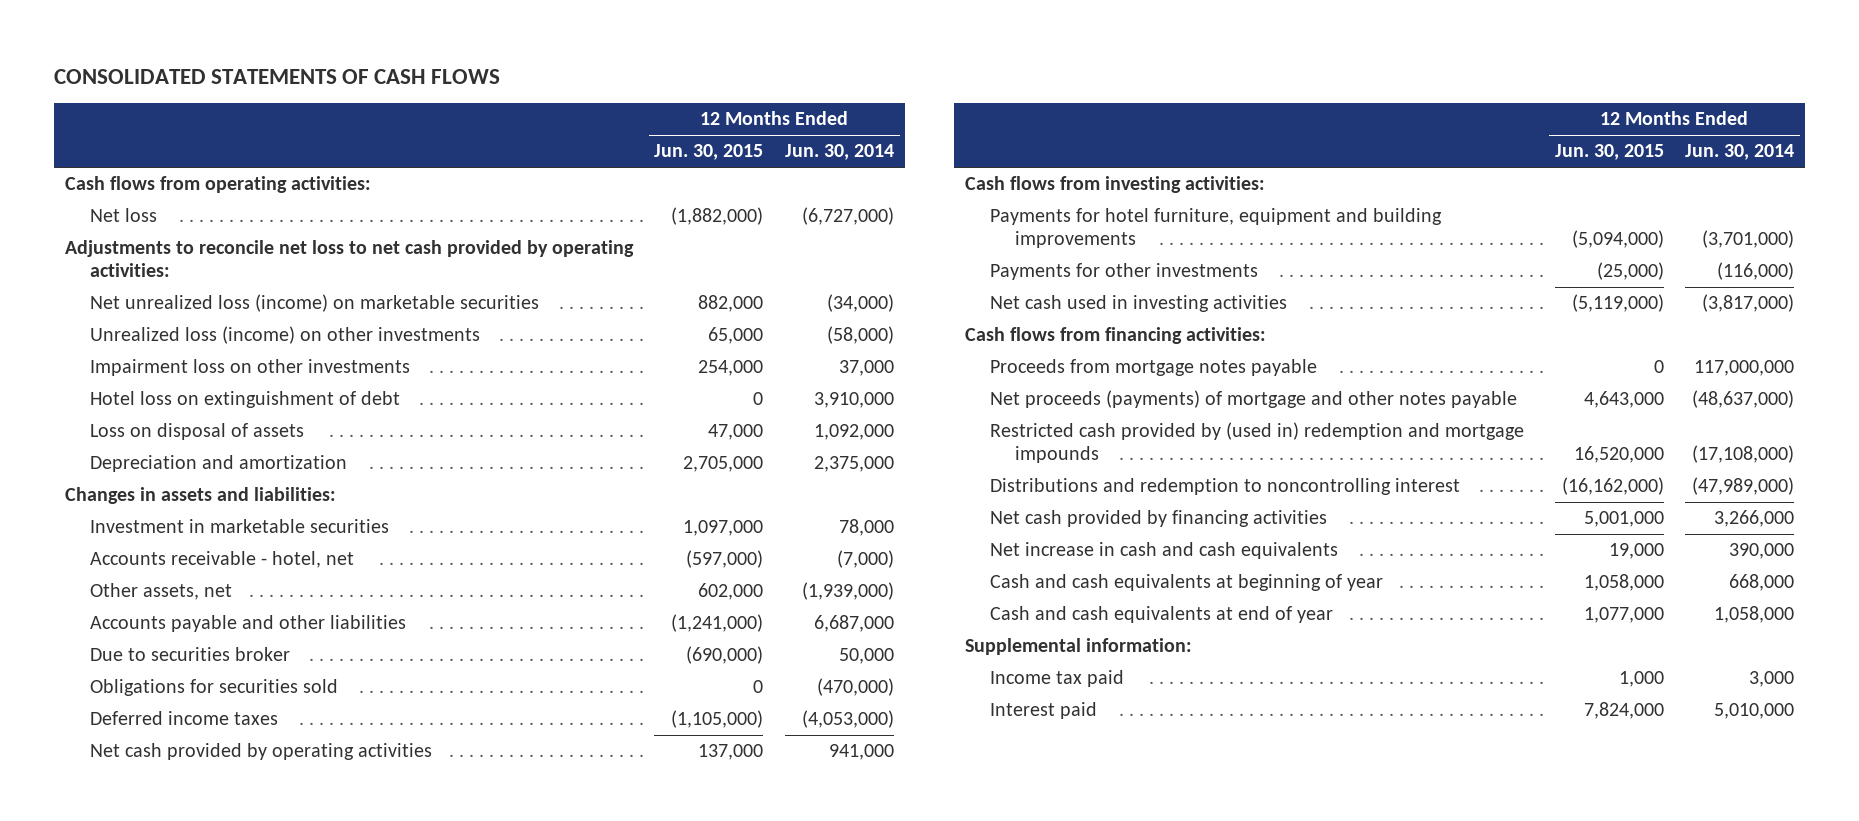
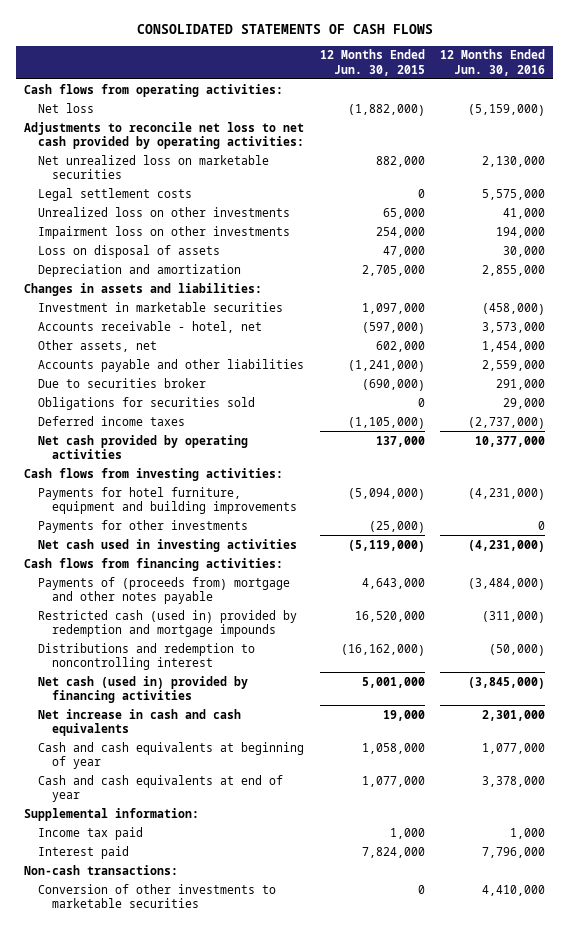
[785,144,895,161] Jun. 30, 2014 -> none
none -> [440,49,546,76] 12 Months Ended Jun. 30, 2016
[89,294,539,313] Net unrealized loss (income) on marketable securities -> [37,154,269,179] Net unrealized loss on marketable securities
none -> [37,187,192,201] Legal settlement costs
[89,326,480,345] Unrealized loss (income) on other investments -> [37,206,290,217] Unrealized loss on other investments
[89,391,400,409] Hotel loss on extinguishment of debt -> none
[989,359,1317,377] Proceeds from mortgage notes payable -> none
[989,390,1517,409] Net proceeds (payments) of mortgage and other notes payable -> [37,576,290,604] Payments of (proceeds from) mortgage and other notes payable
[989,422,1524,463] Restricted cash provided by (used in) redemption and mortgage impounds -> [37,609,297,637] Restricted cash (used in) provided by redemption and mortgage impounds
[989,510,1327,528] Net cash provided by financing activities -> [37,675,248,703] Net cash (used in) provided by financing activities
none -> [24,864,179,875] Non-cash transactions:
none -> [37,883,276,908] Conversion of other investments to marketable securities

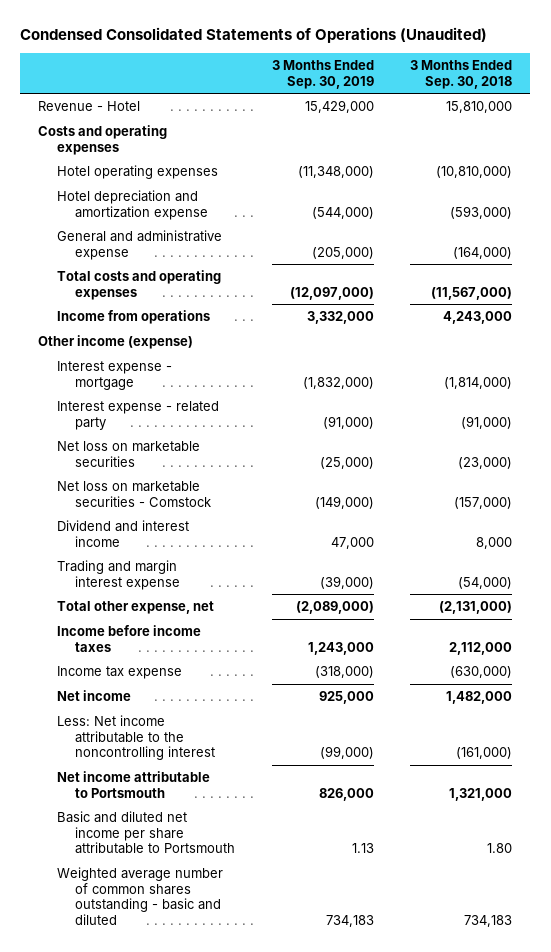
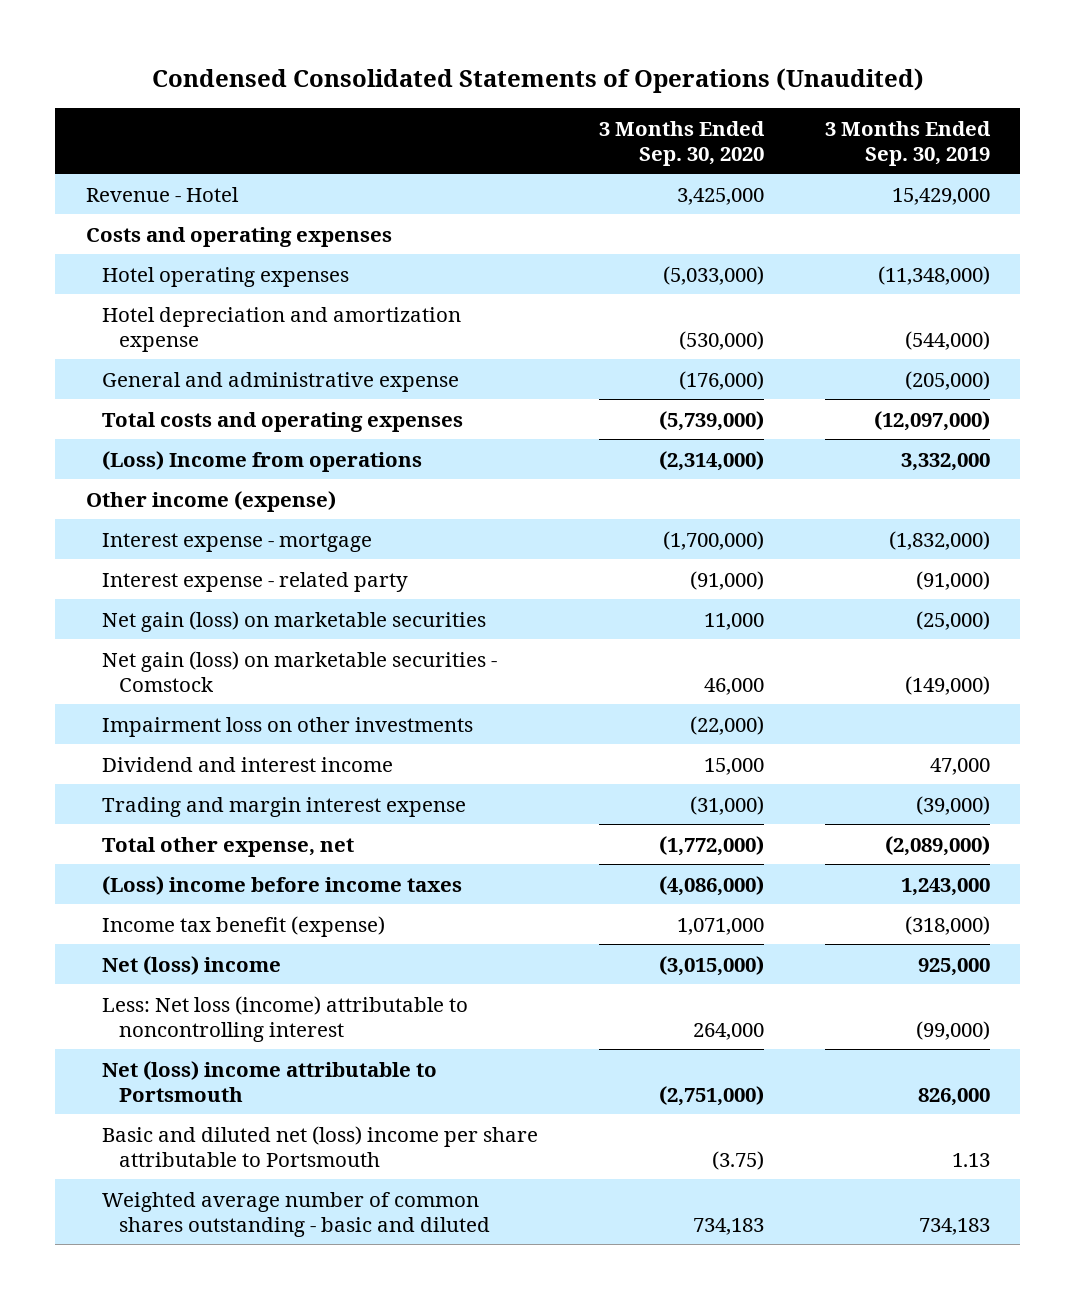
[410,60,513,89] 3 Months Ended Sep. 30, 2018 -> none
none -> [598,120,765,166] 3 Months Ended Sep. 30, 2020
[56,310,210,325] Income from operations -> [102,450,423,472] (Loss) Income from operations
[56,441,200,467] Net loss on marketable securities -> [102,610,487,632] Net gain (loss) on marketable securities
[56,481,212,507] Net loss on marketable securities - Comstock -> [102,650,498,692] Net gain (loss) on marketable securities - Comstock
none -> [102,716,474,737] Impairment loss on other investments
[56,625,201,652] Income before income taxes -> [102,875,463,895] (Loss) income before income taxes
[56,666,182,680] Income tax expense -> [102,915,386,937] Income tax benefit (expense)
[56,690,131,702] Net income -> [102,955,282,975] Net (loss) income
[56,715,216,761] Less: Net income attributable to the noncontrolling interest -> [102,995,469,1042] Less: Net loss (income) attributable to noncontrolling interest
[56,771,210,798] Net income attributable to Portsmouth -> [102,1060,438,1102] Net (loss) income attributable to Portsmouth
[56,811,236,855] Basic and diluted net income per share attributable to Portsmouth -> [102,1125,539,1167] Basic and diluted net (loss) income per share attributable to Portsmouth

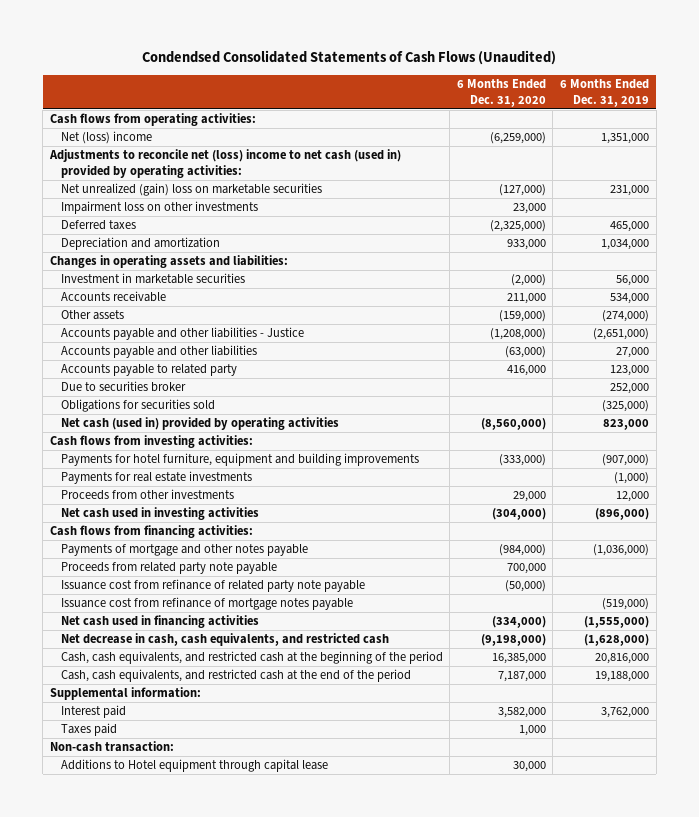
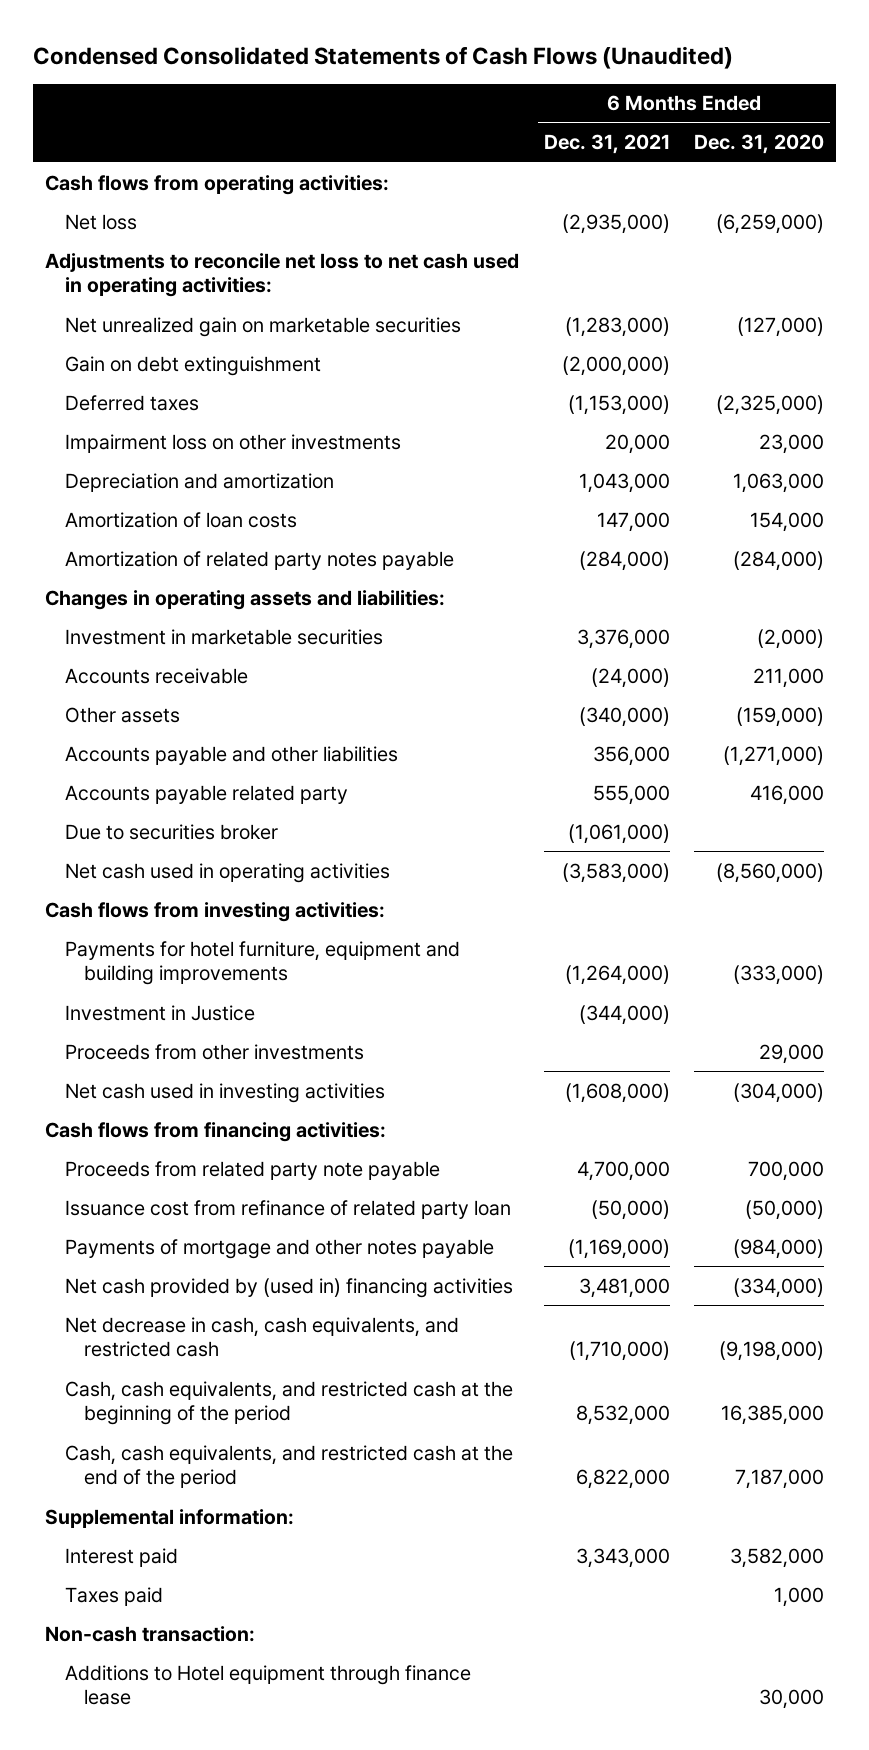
[142,50,557,66] Condendsed Consolidated Statements of Cash Flows (Unaudited) -> [32,45,733,69] Condensed Consolidated Statements of Cash Flows (Unaudited)
[559,79,649,107] 6 Months Ended Dec. 31, 2019 -> none
none -> [543,134,670,155] Dec. 31, 2021
[60,131,152,145] Net (loss) income -> [64,213,137,230] Net loss
[48,149,401,178] Adjustments to reconcile net (loss) income to net cash (used in) provided by operating activities: -> [45,252,520,298] Adjustments to reconcile net loss to net cash used in operating activities:
[60,183,322,197] Net unrealized (gain) loss on marketable securities -> [64,316,461,337] Net unrealized gain on marketable securities
none -> [64,355,321,376] Gain on debt extinguishment
[60,201,258,215] Impairment loss on other investments -> [64,433,401,453] Impairment loss on other investments
[506,239,546,251] 933,000 -> [733,472,825,493] 1,063,000
none -> [64,511,297,528] Amortization of loan costs
none -> [64,550,454,570] Amortization of related party notes payable
[60,327,304,341] Accounts payable and other liabilities - Justice -> none
[504,346,546,359] (63,000) -> [723,745,825,766] (1,271,000)
[60,364,237,377] Accounts payable to related party -> [64,784,348,804] Accounts payable related party
[60,399,215,413] Obligations for securities sold -> none
[60,417,339,431] Net cash (used in) provided by operating activities -> [64,862,390,883] Net cash used in operating activities
[60,471,252,485] Payments for real estate investments -> none
none -> [64,1004,255,1021] Investment in Justice
[60,597,353,611] Issuance cost from refinance of mortgage notes payable -> none
[60,579,365,593] Issuance cost from refinance of related party note payable -> [64,1199,511,1219] Issuance cost from refinance of related party loan
[60,544,308,557] Payments of mortgage and other notes payable -> [64,1238,494,1259] Payments of mortgage and other notes payable
[60,615,259,629] Net cash used in financing activities -> [64,1277,513,1298] Net cash provided by (used in) financing activities
[60,759,328,773] Additions to Hotel equipment through capital lease -> [64,1664,471,1706] Additions to Hotel equipment through finance lease

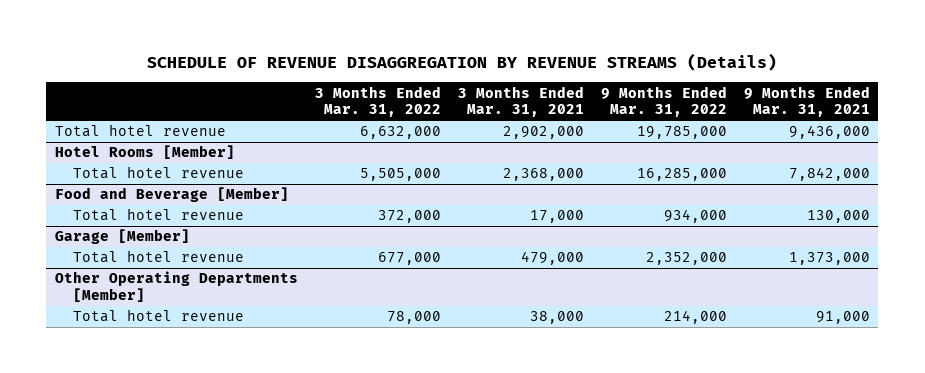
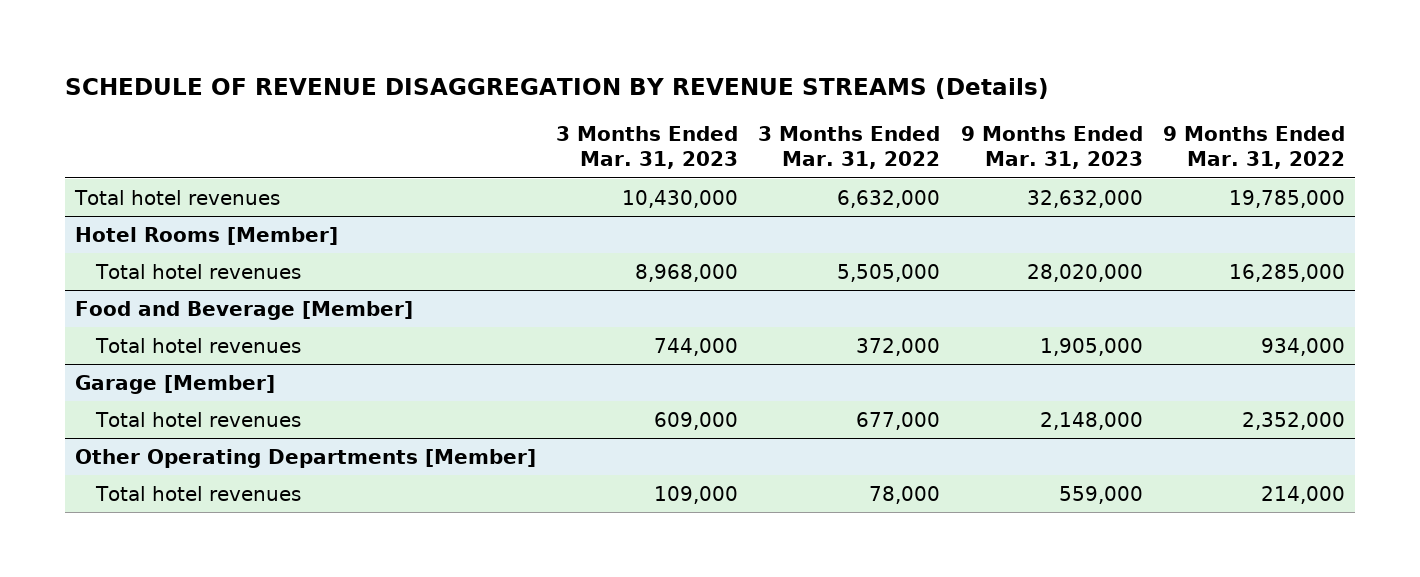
[457,85,584,118] 3 Months Ended Mar. 31, 2021 -> none
[743,85,870,118] 9 Months Ended Mar. 31, 2021 -> none
none -> [556,126,739,170] 3 Months Ended Mar. 31, 2023
none -> [960,126,1143,170] 9 Months Ended Mar. 31, 2023
[54,124,226,138] Total hotel revenue -> [73,189,280,205] Total hotel revenues
[73,166,245,180] Total hotel revenue -> [94,263,301,279] Total hotel revenues
[73,208,245,222] Total hotel revenue -> [94,337,301,353] Total hotel revenues
[73,250,245,264] Total hotel revenue -> [94,411,301,427] Total hotel revenues
[73,309,245,323] Total hotel revenue -> [94,485,301,501] Total hotel revenues

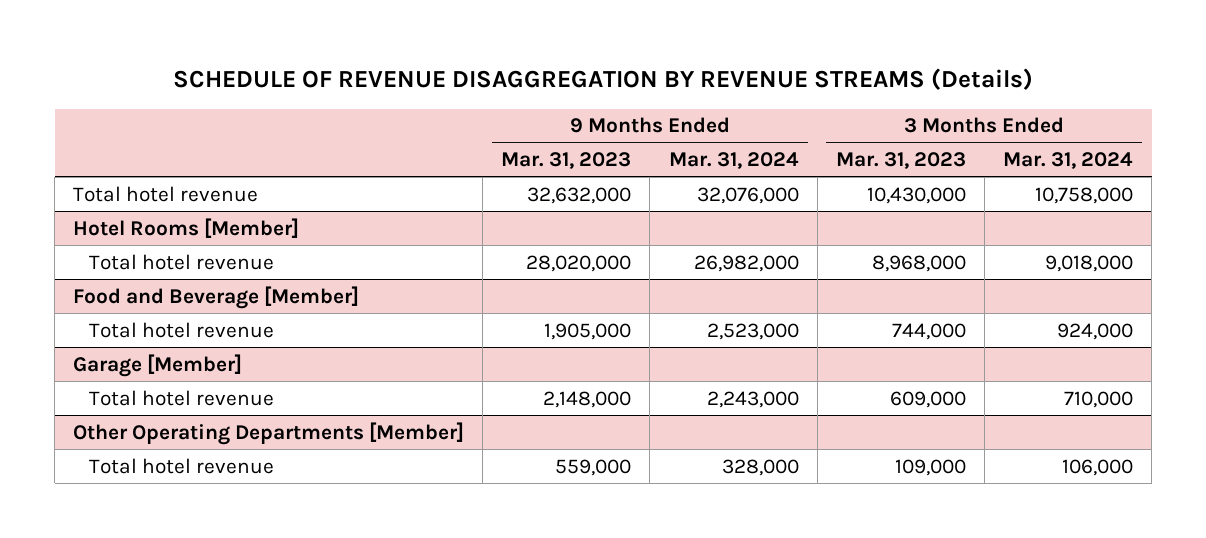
[758,126,941,170] 3 Months Ended Mar. 31, 2022 -> none
[1163,126,1346,170] 9 Months Ended Mar. 31, 2022 -> none
none -> [668,152,799,170] Mar. 31, 2024
none -> [1002,152,1133,170] Mar. 31, 2024
[73,189,280,205] Total hotel revenues -> [73,185,259,202] Total hotel revenue
[94,263,301,279] Total hotel revenues -> [89,253,275,270] Total hotel revenue
[94,337,301,353] Total hotel revenues -> [89,321,275,338] Total hotel revenue
[94,411,301,427] Total hotel revenues -> [89,389,275,406] Total hotel revenue
[94,485,301,501] Total hotel revenues -> [89,457,275,474] Total hotel revenue

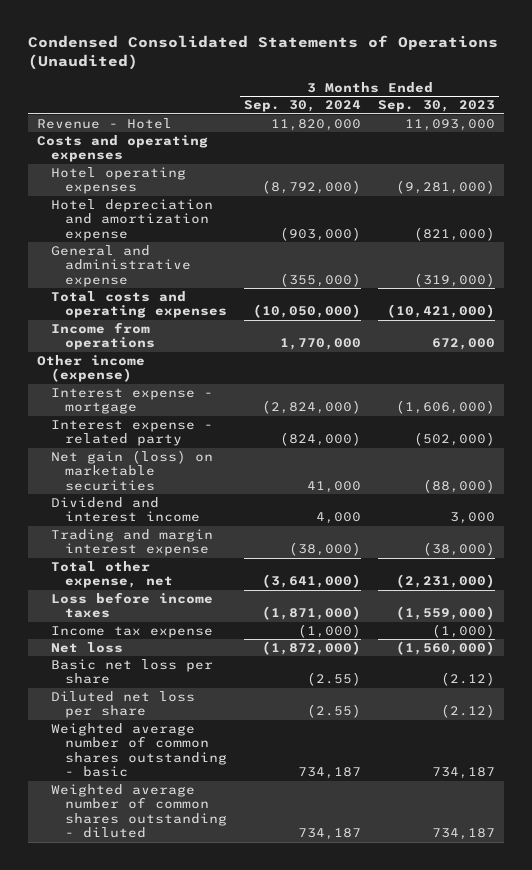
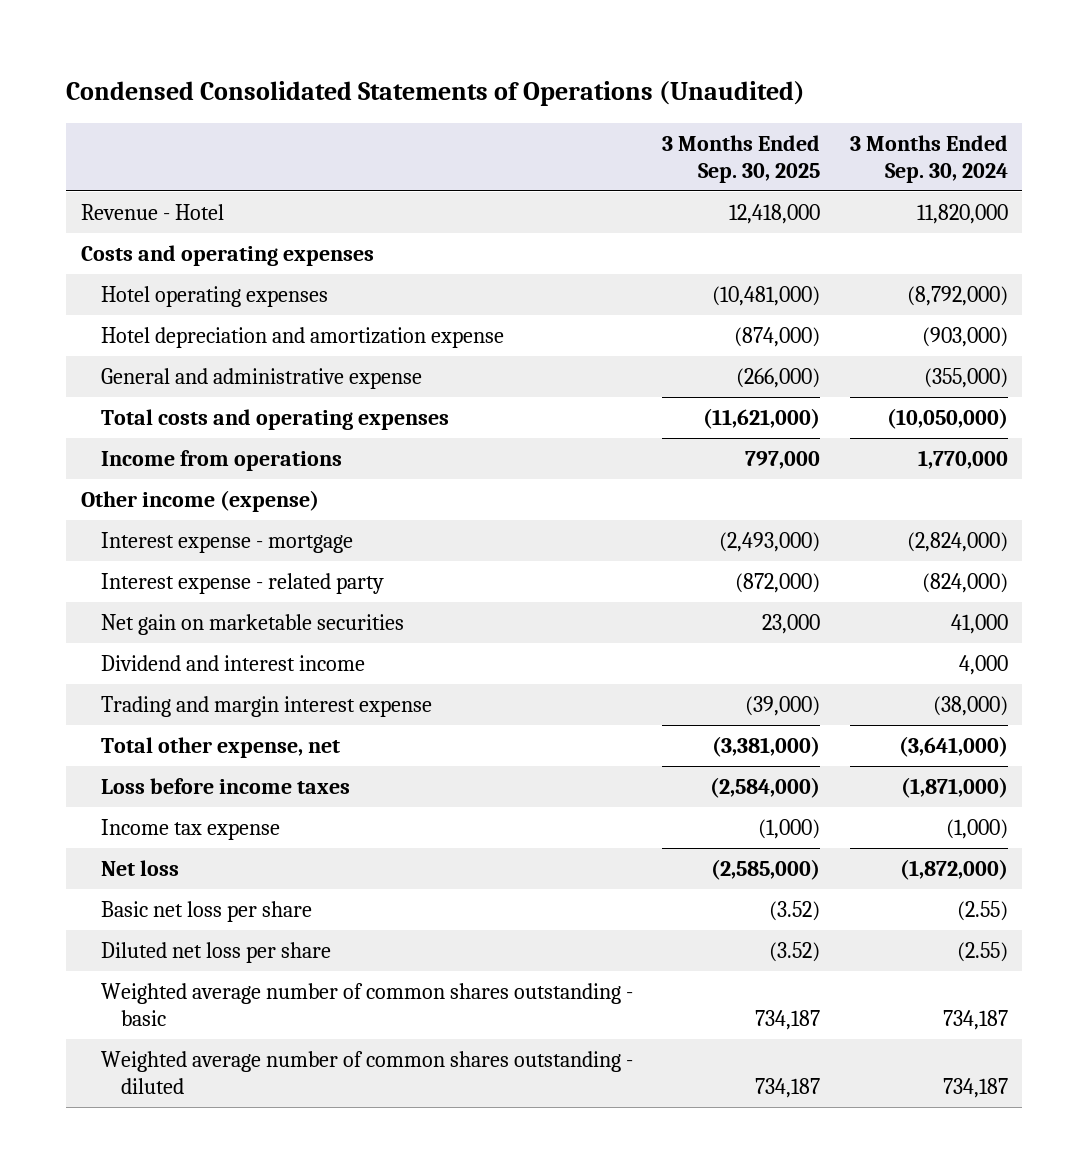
[378,100,496,113] Sep. 30, 2023 -> none
none -> [662,134,821,183] 3 Months Ended Sep. 30, 2025
[50,450,213,491] Net gain (loss) on marketable securities -> [101,614,405,636] Net gain on marketable securities

